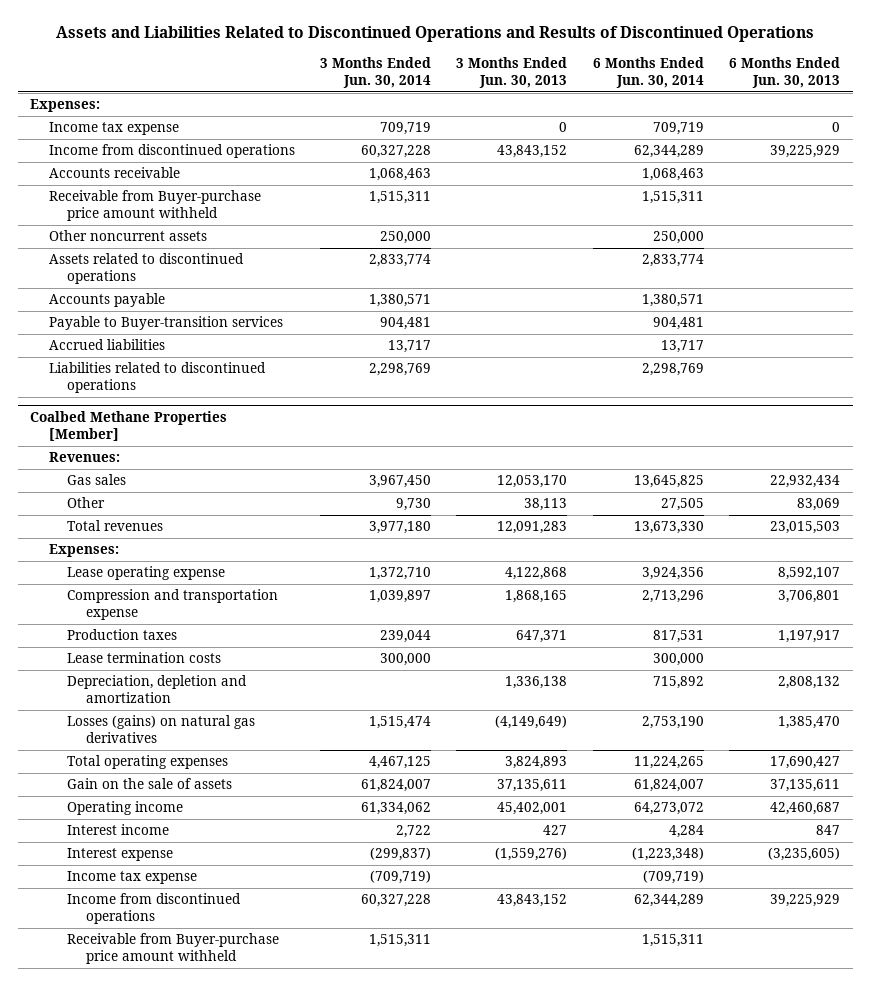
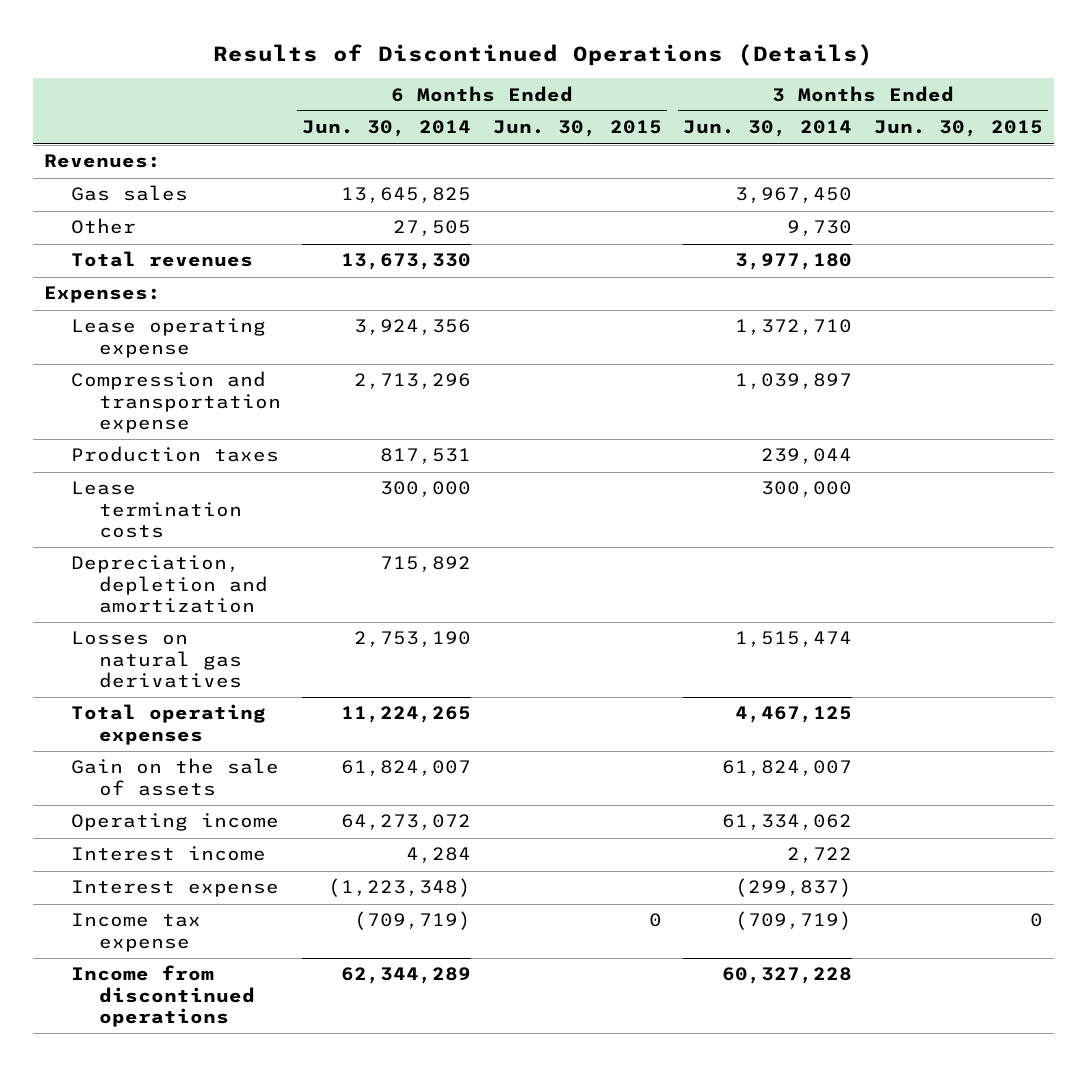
[56,26,815,43] Assets and Liabilities Related to Discontinued Operations and Results of Discontinued Operations -> [213,43,874,66] Results of Discontinued Operations (Details)
[456,57,568,89] 3 Months Ended Jun. 30, 2013 -> none
[729,57,841,89] 6 Months Ended Jun. 30, 2013 -> none
none -> [492,120,662,138] Jun. 30, 2015
none -> [873,120,1043,138] Jun. 30, 2015
[30,99,101,113] Expenses: -> none
[48,122,179,136] Income tax expense -> none
[48,144,295,159] Income from discontinued operations -> none
[48,167,180,179] Accounts receivable -> none
[48,190,261,222] Receivable from Buyer-purchase price amount withheld -> none
[48,230,207,242] Other noncurrent assets -> none
[48,253,244,285] Assets related to discontinued operations -> none
[48,293,165,308] Accounts payable -> none
[48,316,283,331] Payable to Buyer-transition services -> none
[48,339,165,351] Accrued liabilities -> none
[48,362,266,394] Liabilities related to discontinued operations -> none
[30,410,228,441] Coalbed Methane Properties [Member] -> none
[67,715,256,744] Losses (gains) on natural gas derivatives -> [71,631,242,688] Losses on natural gas derivatives
[67,933,280,965] Receivable from Buyer-purchase price amount withheld -> none

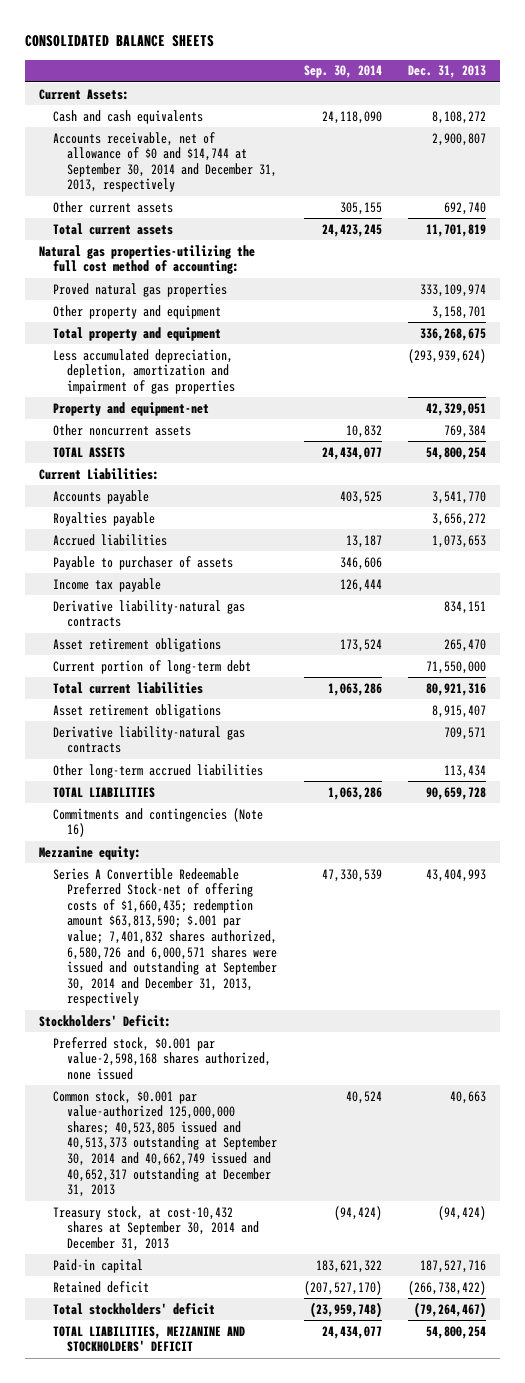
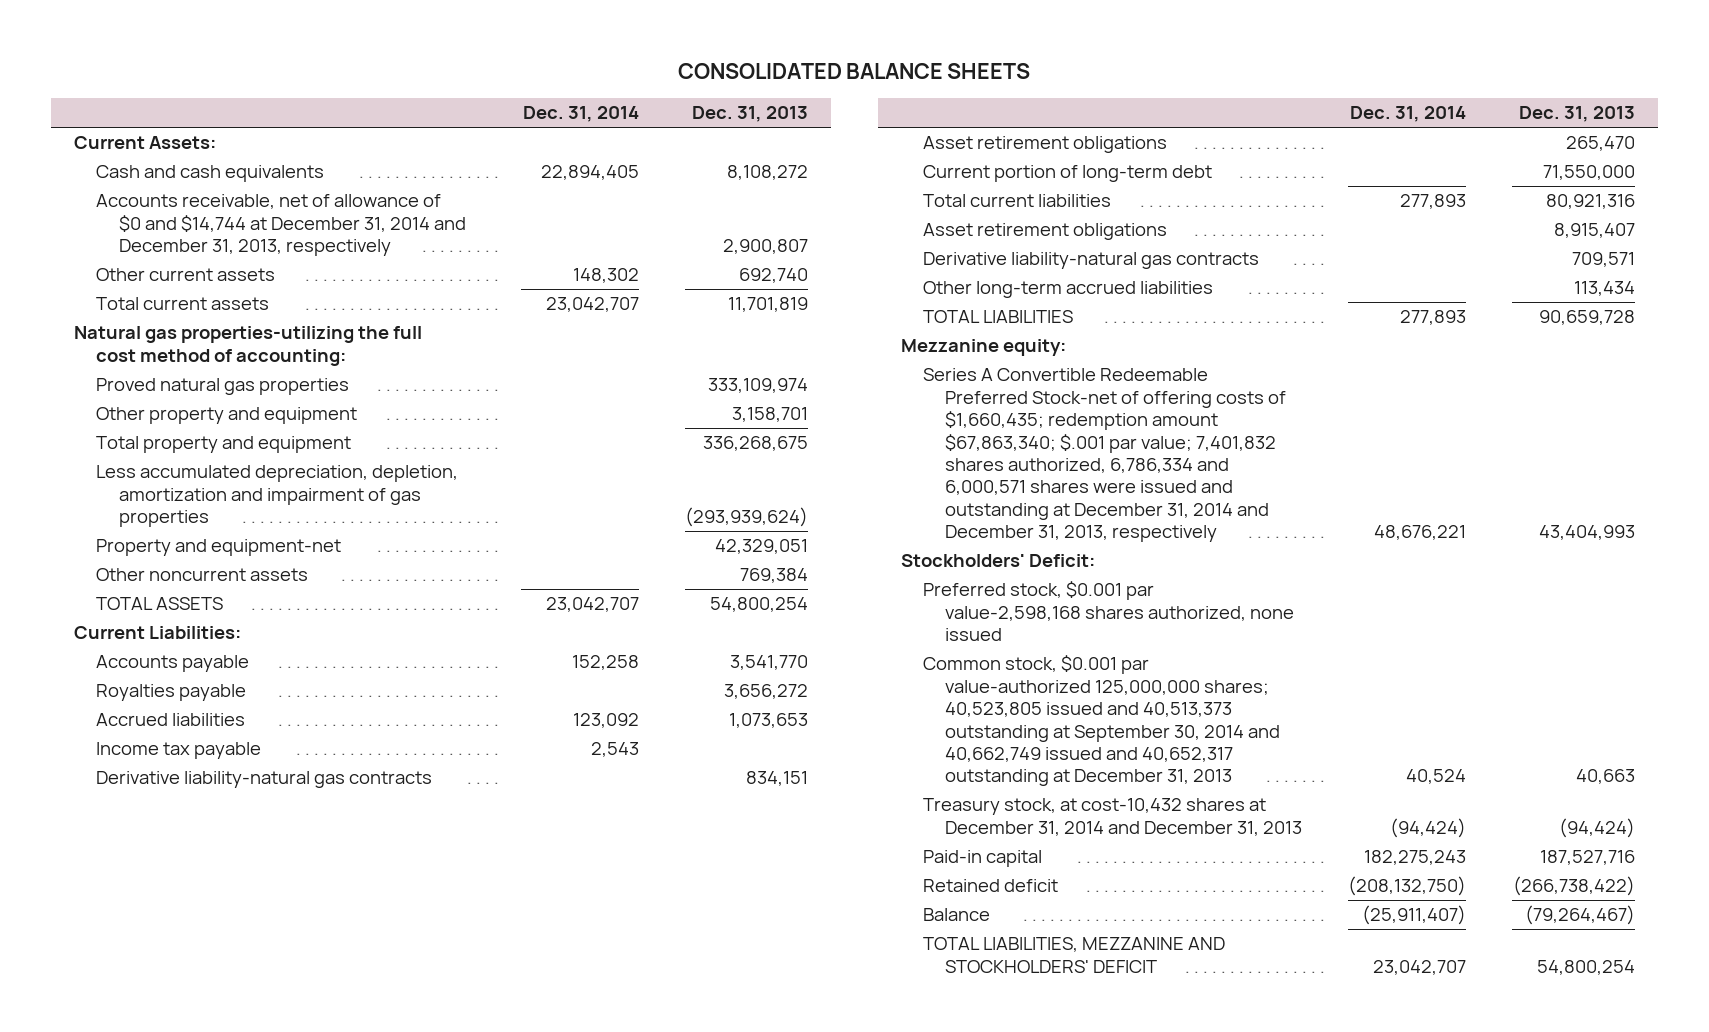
[303,65,382,79] Sep. 30, 2014 -> none
none -> [523,106,640,123] Dec. 31, 2014
[52,131,278,193] Accounts receivable, net of allowance of $0 and $14,744 at September 30, 2014 and December 31, 2013, respectively -> [96,194,466,257] Accounts receivable, net of allowance of $0 and $14,744 at December 31, 2014 and December 31, 2013, respectively
[52,555,233,570] Payable to purchaser of assets -> none
[52,807,263,838] Commitments and contingencies (Note 16) -> none
[52,867,278,1007] Series A Convertible Redeemable Preferred Stock-net of offering costs of $1,660,435; redemption amount $63,813,590; $.001 par value; 7,401,832 shares authorized, 6,580,726 and 6,000,571 shares were issued and outstanding at September 30, 2014 and December 31, 2013, respectively -> [923,368,1287,543] Series A Convertible Redeemable Preferred Stock-net of offering costs of $1,660,435; redemption amount $67,863,340; $.001 par value; 7,401,832 shares authorized, 6,786,334 and 6,000,571 shares were issued and outstanding at December 31, 2014 and December 31, 2013, respectively
[52,1205,260,1251] Treasury stock, at cost-10,432 shares at September 30, 2014 and December 31, 2013 -> [923,798,1303,836] Treasury stock, at cost-10,432 shares at December 31, 2014 and December 31, 2013
[52,1302,215,1315] Total stockholders' deficit -> [923,908,991,922] Balance

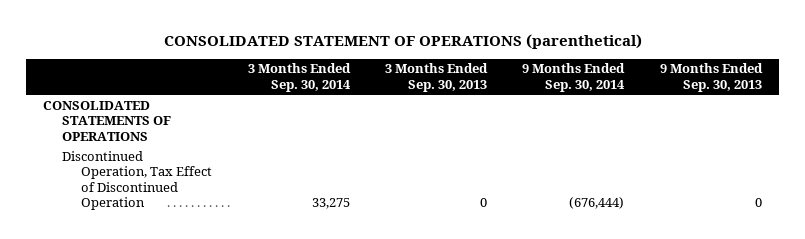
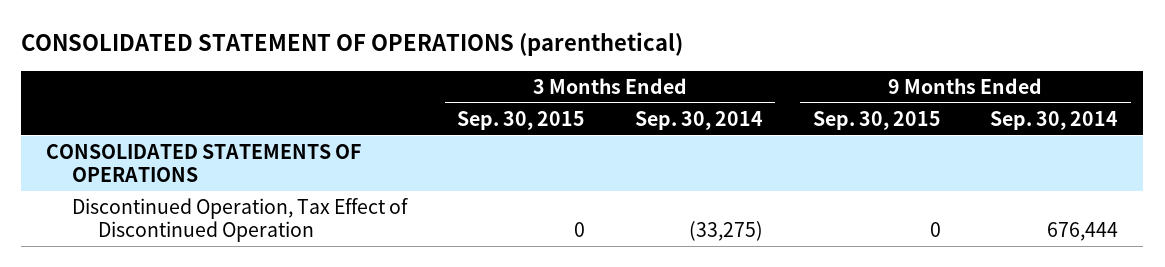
[385,63,489,92] 3 Months Ended Sep. 30, 2013 -> none
[659,63,763,92] 9 Months Ended Sep. 30, 2013 -> none
none -> [457,110,586,130] Sep. 30, 2015
none -> [812,110,941,130] Sep. 30, 2015
[311,198,350,210] 33,275 -> [688,220,763,241] (33,275)
[569,197,625,210] (676,444) -> [1047,221,1119,241] 676,444

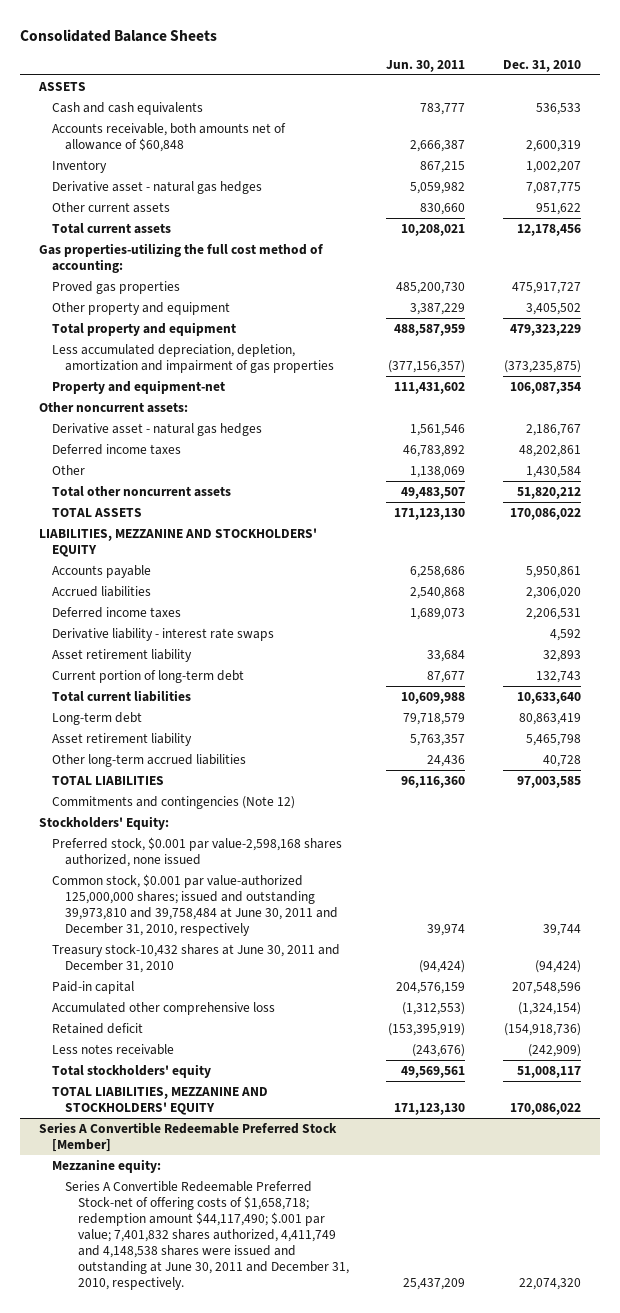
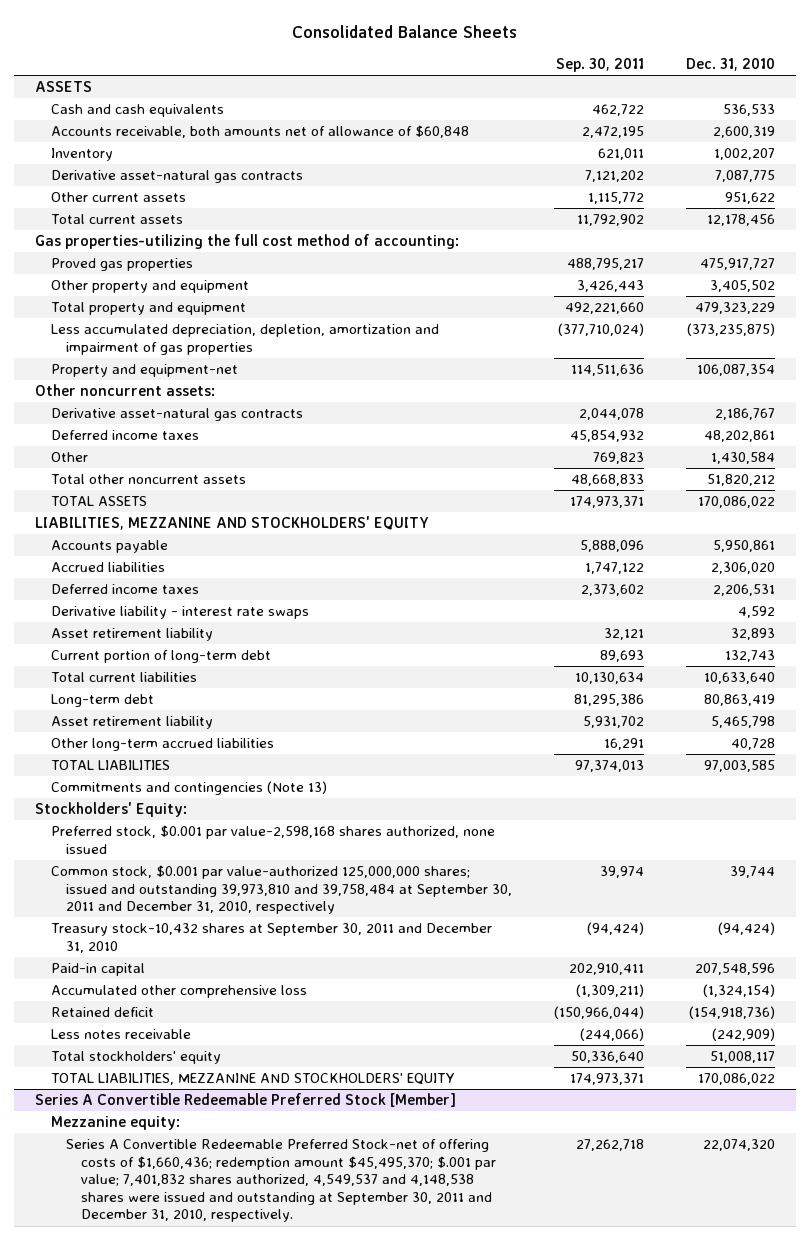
[386,59,466,72] Jun. 30, 2011 -> none
none -> [555,57,644,72] Sep. 30, 2011
[51,180,262,194] Derivative asset - natural gas hedges -> [50,170,303,184] Derivative asset-natural gas contracts
[51,422,262,436] Derivative asset - natural gas hedges -> [50,408,303,422] Derivative asset-natural gas contracts
[51,795,295,809] Commitments and contingencies (Note 12) -> [50,781,327,796] Commitments and contingencies (Note 13)
[51,873,338,936] Common stock, $0.001 par value-authorized 125,000,000 shares; issued and outstanding 39,973,810 and 39,758,484 at June 30, 2011 and December 31, 2010, respectively -> [50,865,512,915] Common stock, $0.001 par value-authorized 125,000,000 shares; issued and outstanding 39,973,810 and 39,758,484 at September 30, 2011 and December 31, 2010, respectively
[51,943,340,973] Treasury stock-10,432 shares at June 30, 2011 and December 31, 2010 -> [50,923,492,953] Treasury stock-10,432 shares at September 30, 2011 and December 31, 2010
[64,1180,349,1290] Series A Convertible Redeemable Preferred Stock-net of offering costs of $1,658,718; redemption amount $44,117,490; $.001 par value; 7,401,832 shares authorized, 4,411,749 and 4,148,538 shares were issued and outstanding at June 30, 2011 and December 31, 2010, respectively. -> [65,1139,496,1223] Series A Convertible Redeemable Preferred Stock-net of offering costs of $1,660,436; redemption amount $45,495,370; $.001 par value; 7,401,832 shares authorized, 4,549,537 and 4,148,538 shares were issued and outstanding at September 30, 2011 and December 31, 2010, respectively.

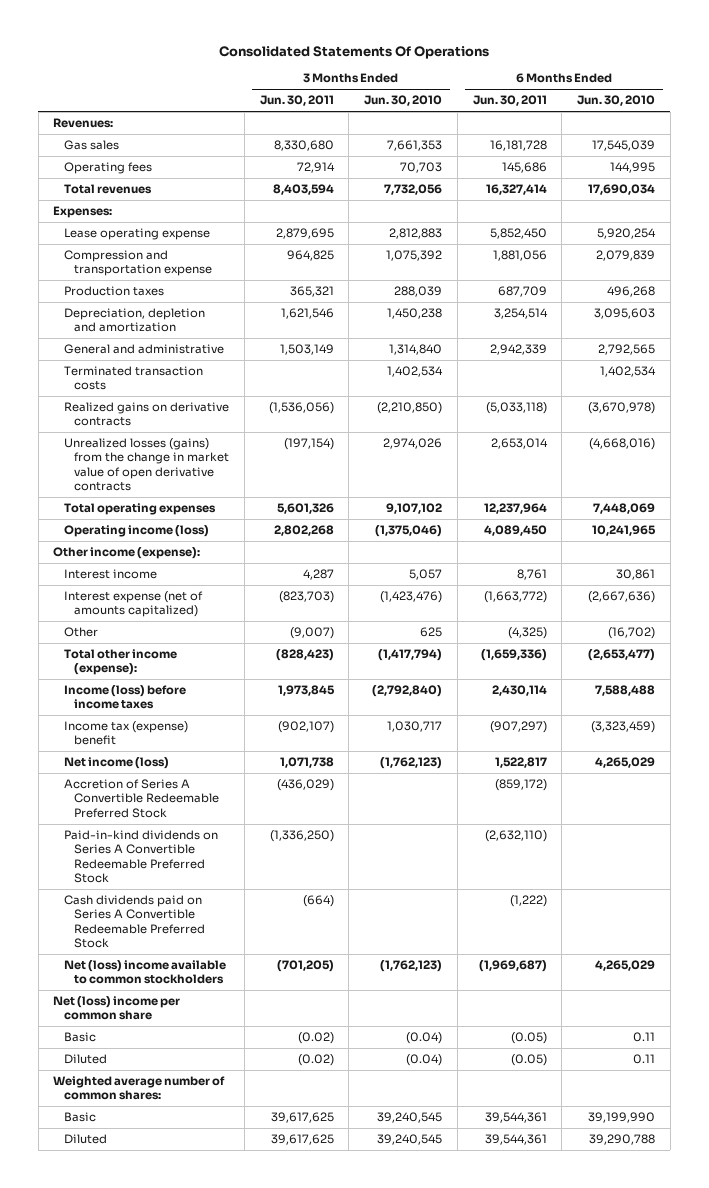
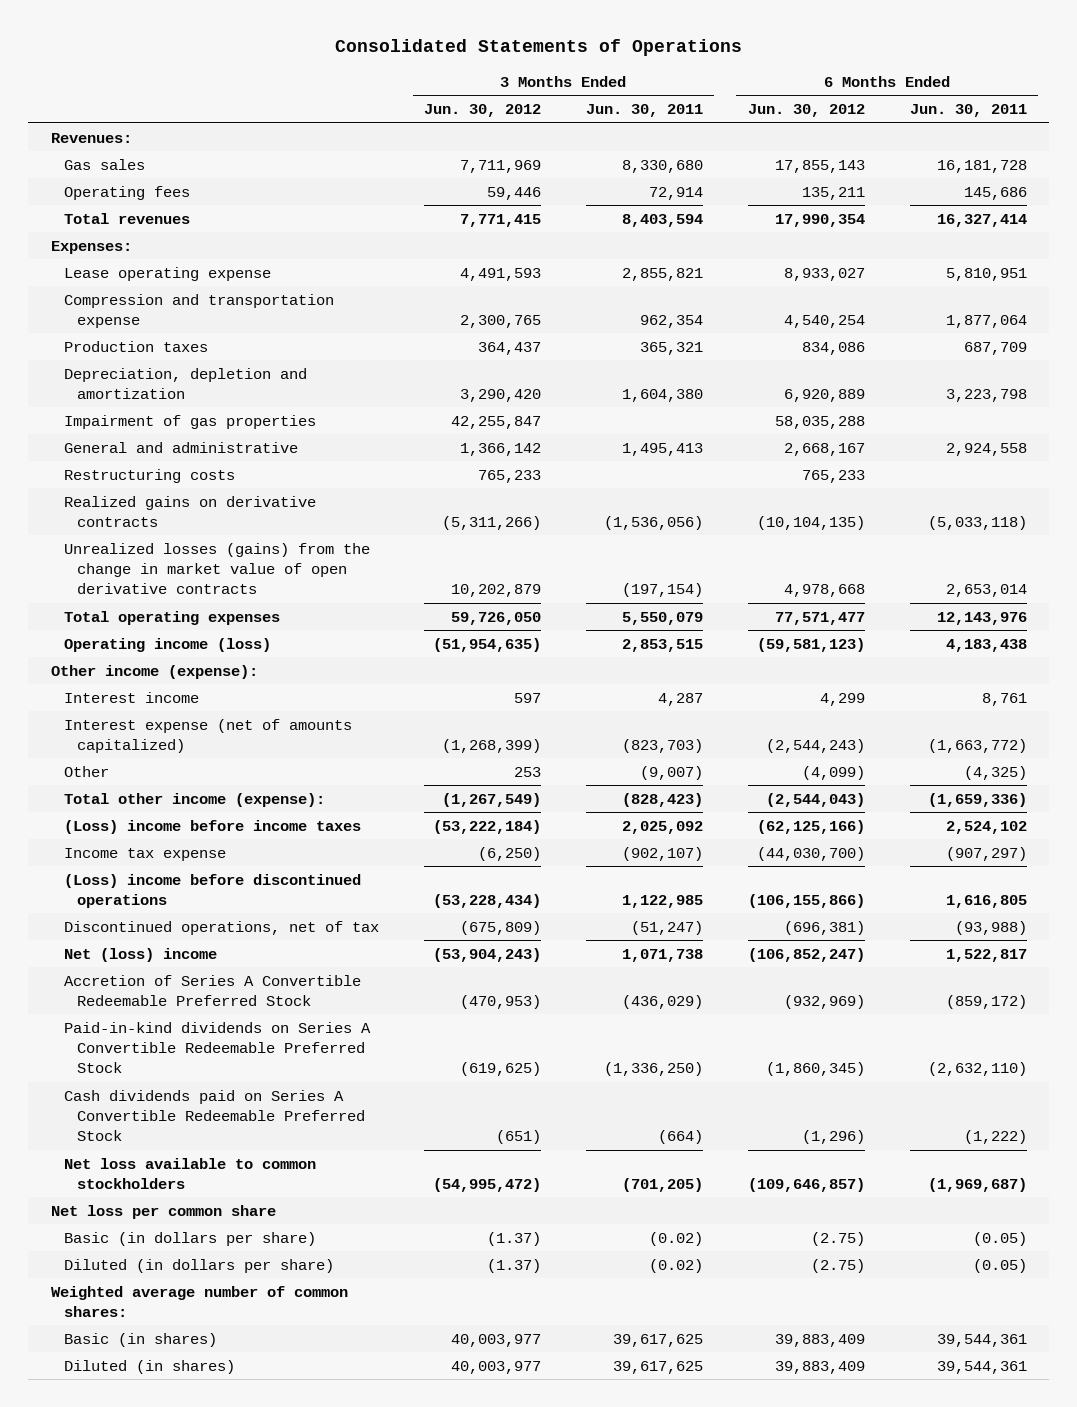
[219,45,490,59] Consolidated Statements Of Operations -> [334,39,742,57] Consolidated Statements of Operations
[364,95,443,107] Jun. 30, 2010 -> none
[577,95,656,107] Jun. 30, 2010 -> none
none -> [423,104,541,118] Jun. 30, 2012
none -> [747,104,865,118] Jun. 30, 2012
[275,228,334,240] 2,879,695 -> [621,267,703,281] 2,855,821
[489,228,547,240] 5,852,450 -> [945,267,1027,281] 5,810,951
[286,250,334,262] 964,825 -> [639,314,703,328] 962,354
[492,250,547,262] 1,881,056 -> [945,314,1027,328] 1,877,064
[280,308,334,320] 1,621,546 -> [621,388,703,402] 1,604,380
[493,308,548,320] 3,254,514 -> [945,388,1027,402] 3,223,798
none -> [63,414,316,429] Impairment of gas properties
[279,344,334,356] 1,503,149 -> [621,442,703,456] 1,495,413
[489,344,547,356] 2,942,339 -> [945,442,1027,456] 2,924,558
[63,366,203,391] Terminated transaction costs -> [63,468,235,483] Restructuring costs
[276,503,334,515] 5,601,326 -> [621,611,703,625] 5,550,079
[483,503,547,515] 12,237,964 -> [936,611,1027,625] 12,143,976
[273,525,334,537] 2,802,268 -> [621,638,703,652] 2,853,515
[483,525,547,537] 4,089,450 -> [945,638,1027,652] 4,183,438
[63,685,186,710] Income (loss) before income taxes -> [63,819,361,834] (Loss) income before income taxes
[277,685,335,697] 1,973,845 -> [621,820,703,834] 2,025,092
[491,685,547,697] 2,430,114 -> [945,820,1027,834] 2,524,102
[63,721,188,746] Income tax (expense) benefit -> [63,847,226,861] Income tax expense
none -> [63,873,361,908] (Loss) income before discontinued operations
none -> [63,920,379,935] Discontinued operations, net of tax
[63,757,169,770] Net income (loss) -> [63,947,217,962] Net (loss) income
[63,960,226,985] Net (loss) income available to common stockholders -> [63,1157,316,1189] Net loss available to common stockholders
[53,996,181,1021] Net (loss) income per common share -> [50,1204,276,1219] Net loss per common share
[63,1032,96,1043] Basic -> [63,1231,316,1246] Basic (in dollars per share)
[63,1054,107,1065] Diluted -> [63,1258,334,1273] Diluted (in dollars per share)
[63,1112,96,1123] Basic -> [63,1332,217,1347] Basic (in shares)
[63,1134,107,1145] Diluted -> [63,1359,235,1374] Diluted (in shares)

